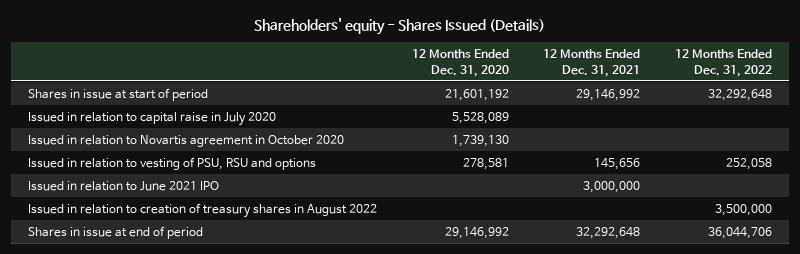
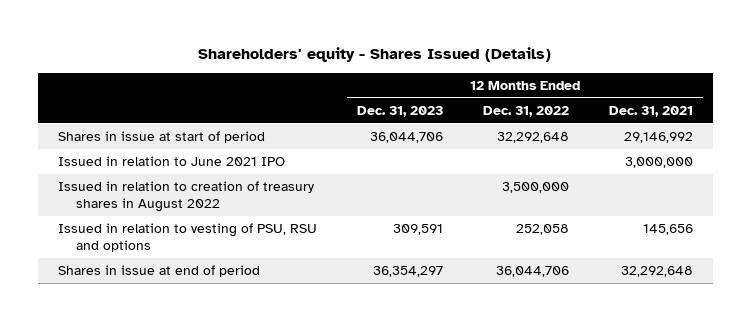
[411,49,509,77] 12 Months Ended Dec. 31, 2020 -> none
none -> [356,106,443,118] Dec. 31, 2023
[28,111,277,126] Issued in relation to capital raise in July 2020 -> none
[28,134,345,147] Issued in relation to Novartis agreement in October 2020 -> none
[28,156,317,170] Issued in relation to vesting of PSU, RSU and options -> [57,223,317,253] Issued in relation to vesting of PSU, RSU and options

